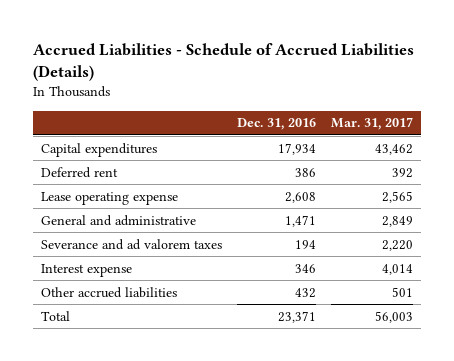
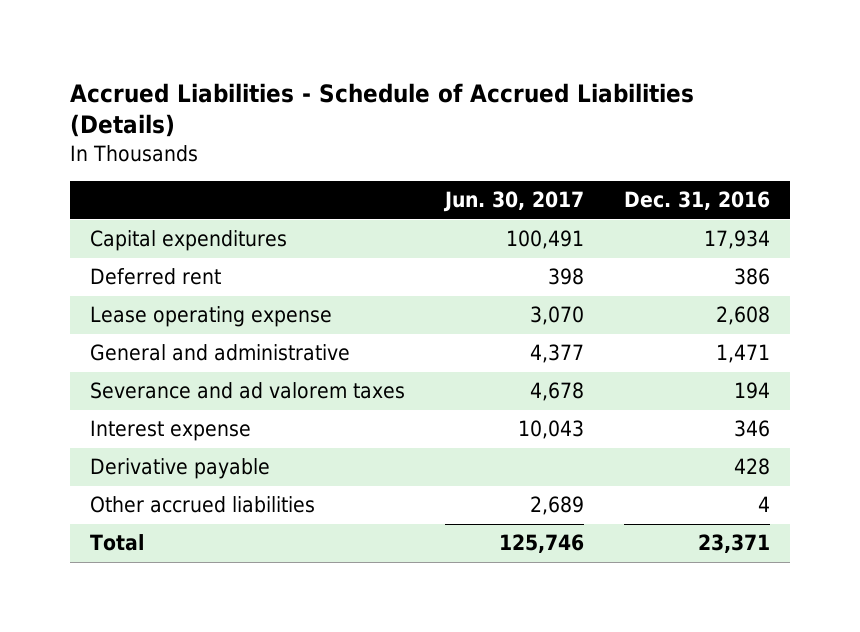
[331,117,414,131] Mar. 31, 2017 -> none
none -> [443,191,585,213] Jun. 30, 2017
none -> [90,458,271,480] Derivative payable
[295,287,317,298] 432 -> [757,496,770,513] 4

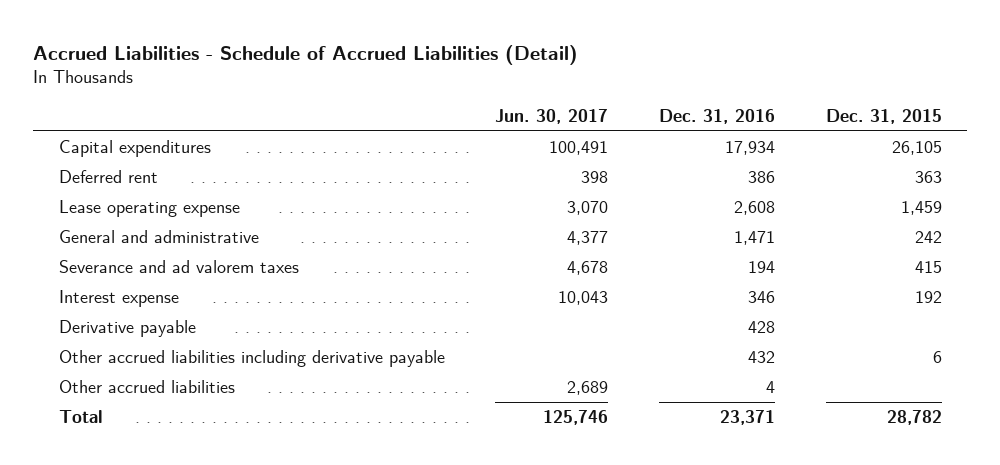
[70,82,695,138] Accrued Liabilities - Schedule of Accrued Liabilities (Details) -> [33,45,579,66] Accrued Liabilities - Schedule of Accrued Liabilities (Detail)
none -> [825,108,942,124] Dec. 31, 2015
none -> [58,350,445,368] Other accrued liabilities including derivative payable

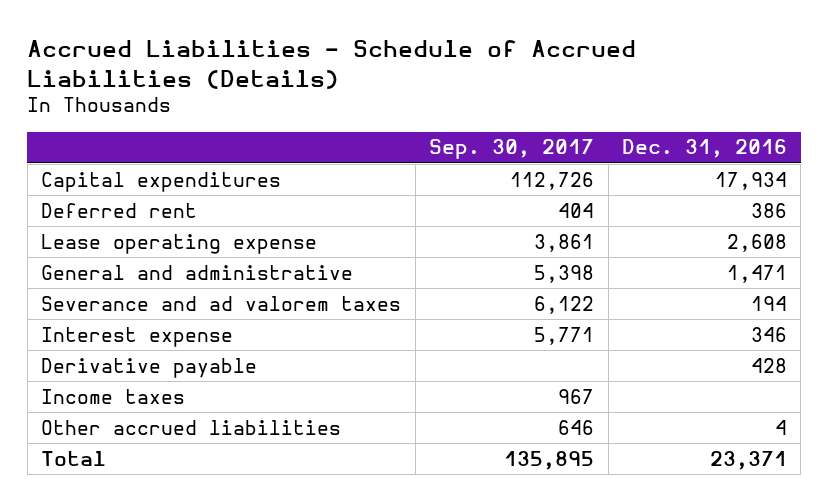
[33,45,579,66] Accrued Liabilities - Schedule of Accrued Liabilities (Detail) -> [27,39,637,89] Accrued Liabilities - Schedule of Accrued Liabilities (Details)
[495,108,609,124] Jun. 30, 2017 -> none
[825,108,942,124] Dec. 31, 2015 -> none
none -> [429,139,595,160] Sep. 30, 2017
[58,350,445,368] Other accrued liabilities including derivative payable -> none
none -> [41,388,186,404] Income taxes

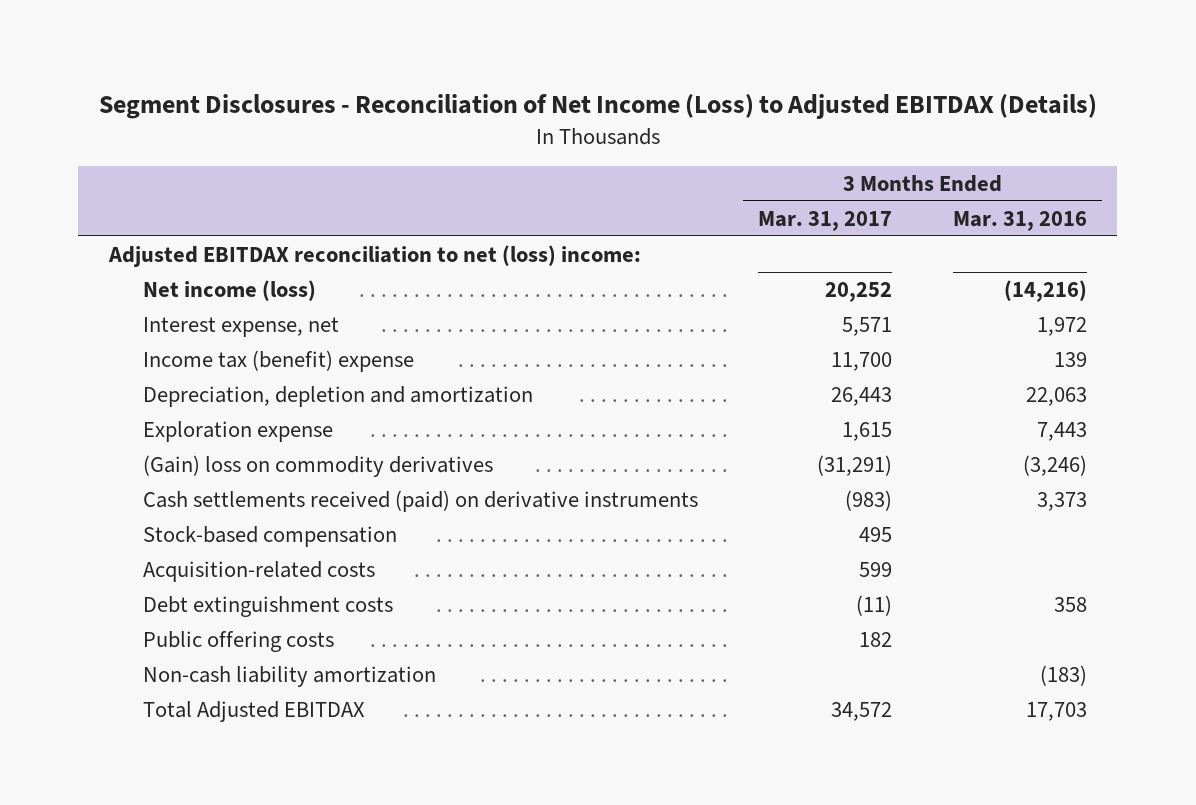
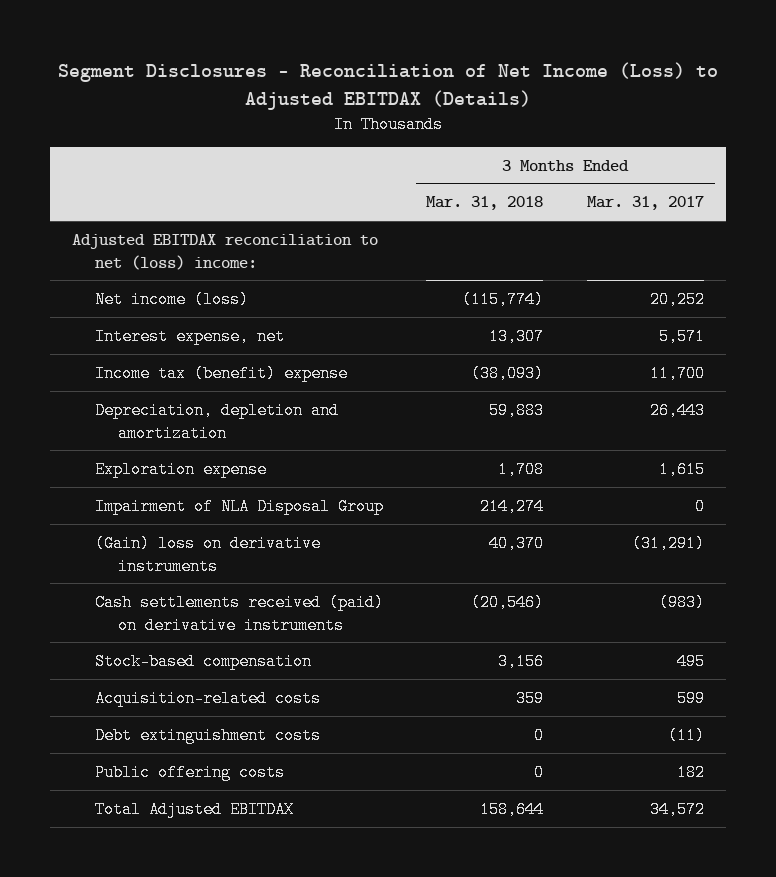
[953,210,1088,231] Mar. 31, 2016 -> none
none -> [426,196,544,211] Mar. 31, 2018
none -> [94,497,384,515] Impairment of NLA Disposal Group
[142,454,493,477] (Gain) loss on commodity derivatives -> [94,534,321,575] (Gain) loss on derivative instruments
[142,665,436,687] Non-cash liability amortization -> none

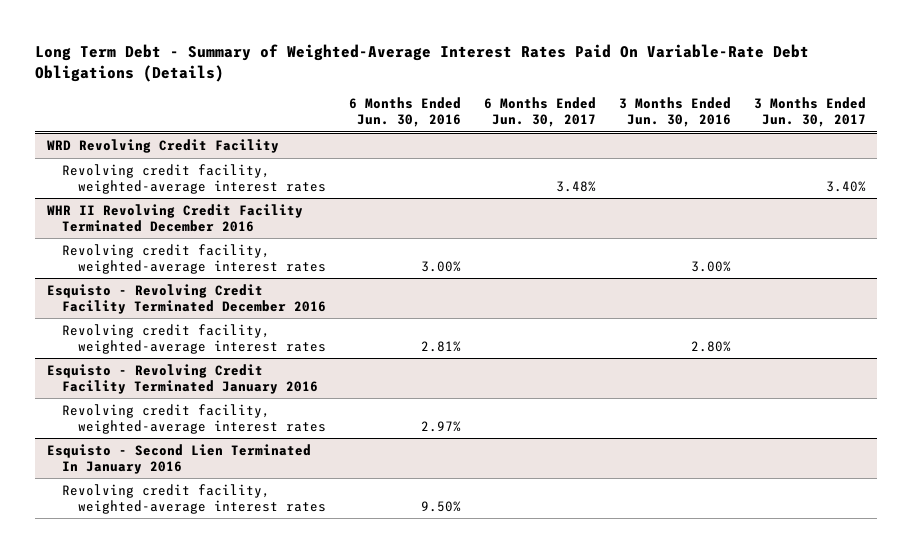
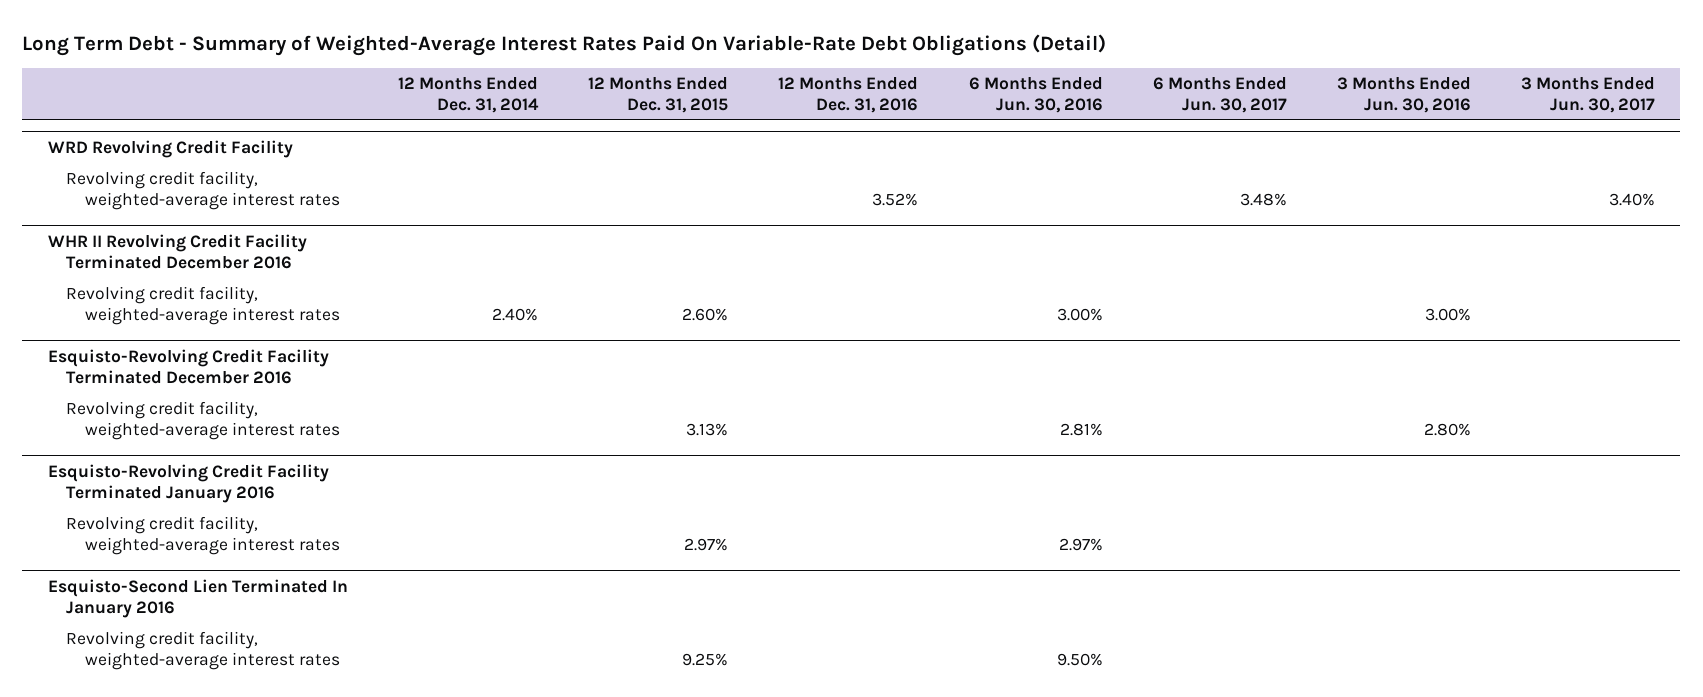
[35,43,810,82] Long Term Debt - Summary of Weighted-Average Interest Rates Paid On Variable-Rate Debt Obligations (Details) -> [22,33,1107,56] Long Term Debt - Summary of Weighted-Average Interest Rates Paid On Variable-Rate Debt Obligations (Detail)
none -> [397,76,539,113] 12 Months Ended Dec. 31, 2014
none -> [588,76,729,113] 12 Months Ended Dec. 31, 2015
none -> [778,76,919,113] 12 Months Ended Dec. 31, 2016
[46,284,327,314] Esquisto - Revolving Credit Facility Terminated December 2016 -> [47,348,329,384] Esquisto-Revolving Credit Facility Terminated December 2016
[46,364,319,394] Esquisto - Revolving Credit Facility Terminated January 2016 -> [47,463,329,503] Esquisto-Revolving Credit Facility Terminated January 2016
[46,444,311,474] Esquisto - Second Lien Terminated In January 2016 -> [47,578,348,618] Esquisto-Second Lien Terminated In January 2016

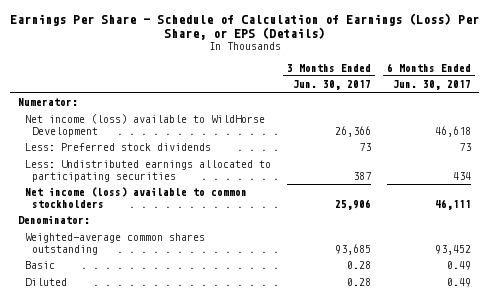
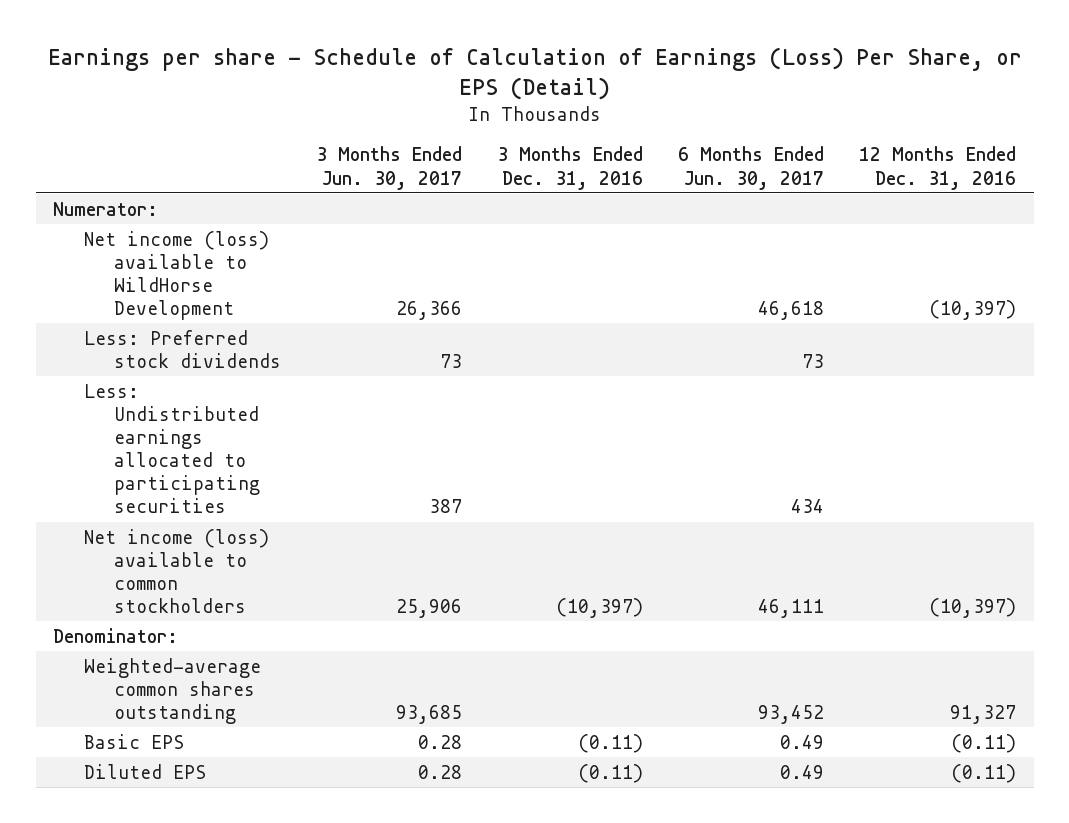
[9,12,479,40] Earnings Per Share - Schedule of Calculation of Earnings (Loss) Per Share, or EPS (Details) -> [47,47,1022,100] Earnings per share - Schedule of Calculation of Earnings (Loss) Per Share, or EPS (Detail)
none -> [497,146,644,190] 3 Months Ended Dec. 31, 2016
none -> [859,146,1017,190] 12 Months Ended Dec. 31, 2016
[25,261,56,270] Basic -> [83,733,184,749] Basic EPS
[25,278,68,287] Diluted -> [83,763,206,779] Diluted EPS

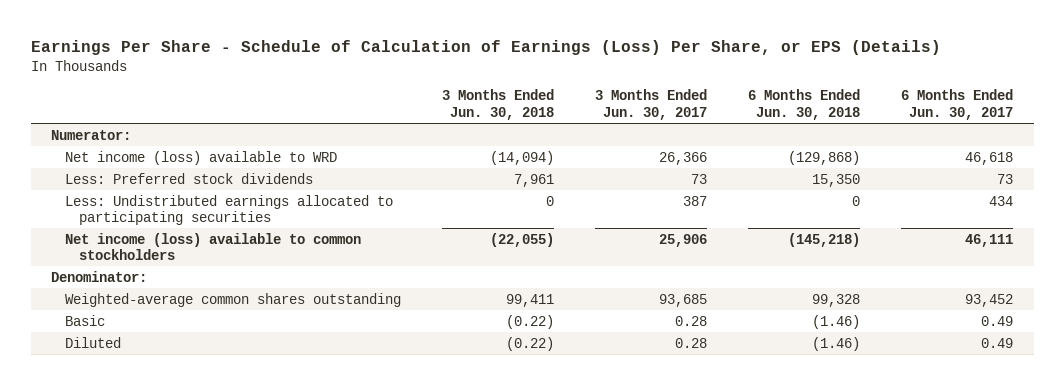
[47,47,1022,100] Earnings per share - Schedule of Calculation of Earnings (Loss) Per Share, or EPS (Detail) -> [30,40,941,56] Earnings Per Share - Schedule of Calculation of Earnings (Loss) Per Share, or EPS (Details)
[497,146,644,190] 3 Months Ended Dec. 31, 2016 -> none
[859,146,1017,190] 12 Months Ended Dec. 31, 2016 -> none
none -> [442,89,555,120] 3 Months Ended Jun. 30, 2018
none -> [748,89,861,120] 6 Months Ended Jun. 30, 2018
[83,230,269,321] Net income (loss) available to WildHorse Development -> [65,150,338,165] Net income (loss) available to WRD
[83,733,184,749] Basic EPS -> [65,314,106,326] Basic
[83,763,206,779] Diluted EPS -> [65,336,122,348] Diluted

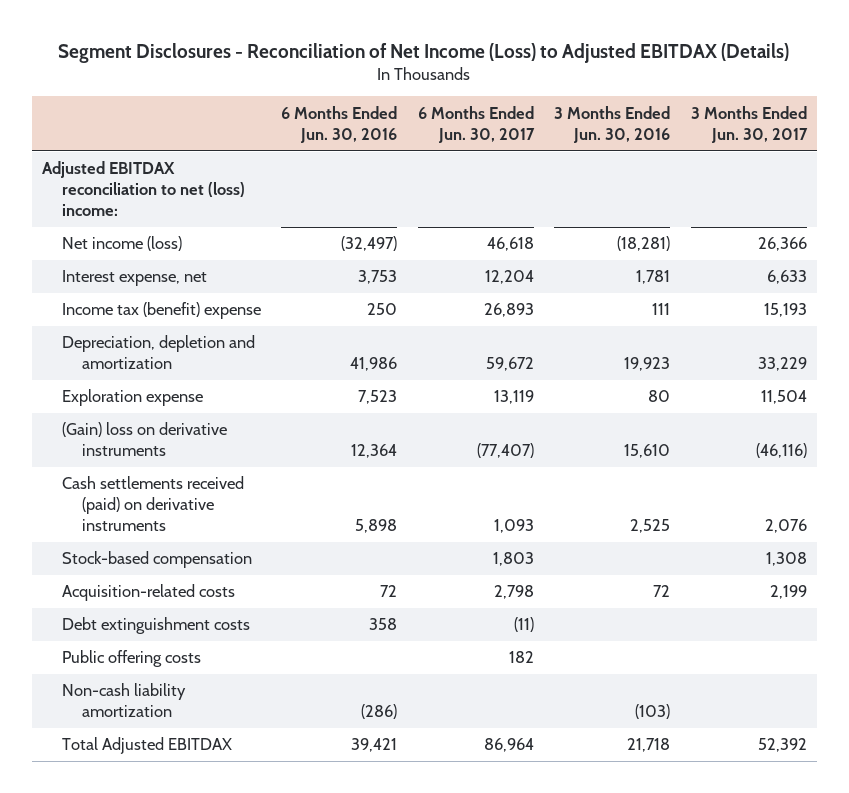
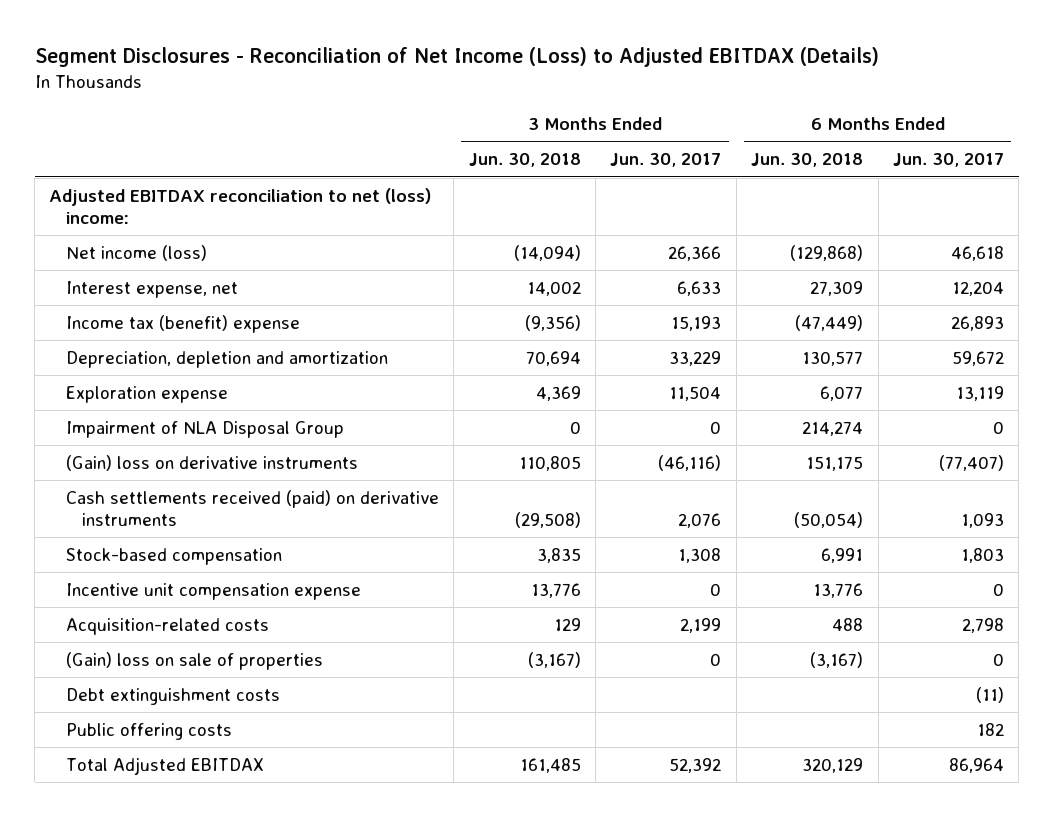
[281,105,398,143] 6 Months Ended Jun. 30, 2016 -> none
[554,105,671,143] 3 Months Ended Jun. 30, 2016 -> none
none -> [468,153,581,168] Jun. 30, 2018
none -> [751,153,864,168] Jun. 30, 2018
none -> [65,420,344,438] Impairment of NLA Disposal Group
none -> [65,582,361,600] Incentive unit compensation expense
none -> [65,651,323,670] (Gain) loss on sale of properties
[61,683,186,718] Non-cash liability amortization -> none

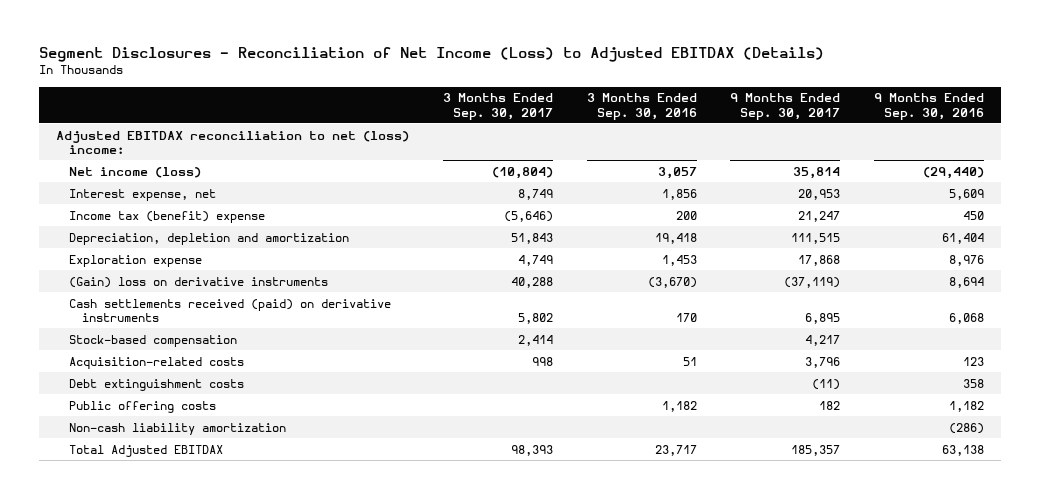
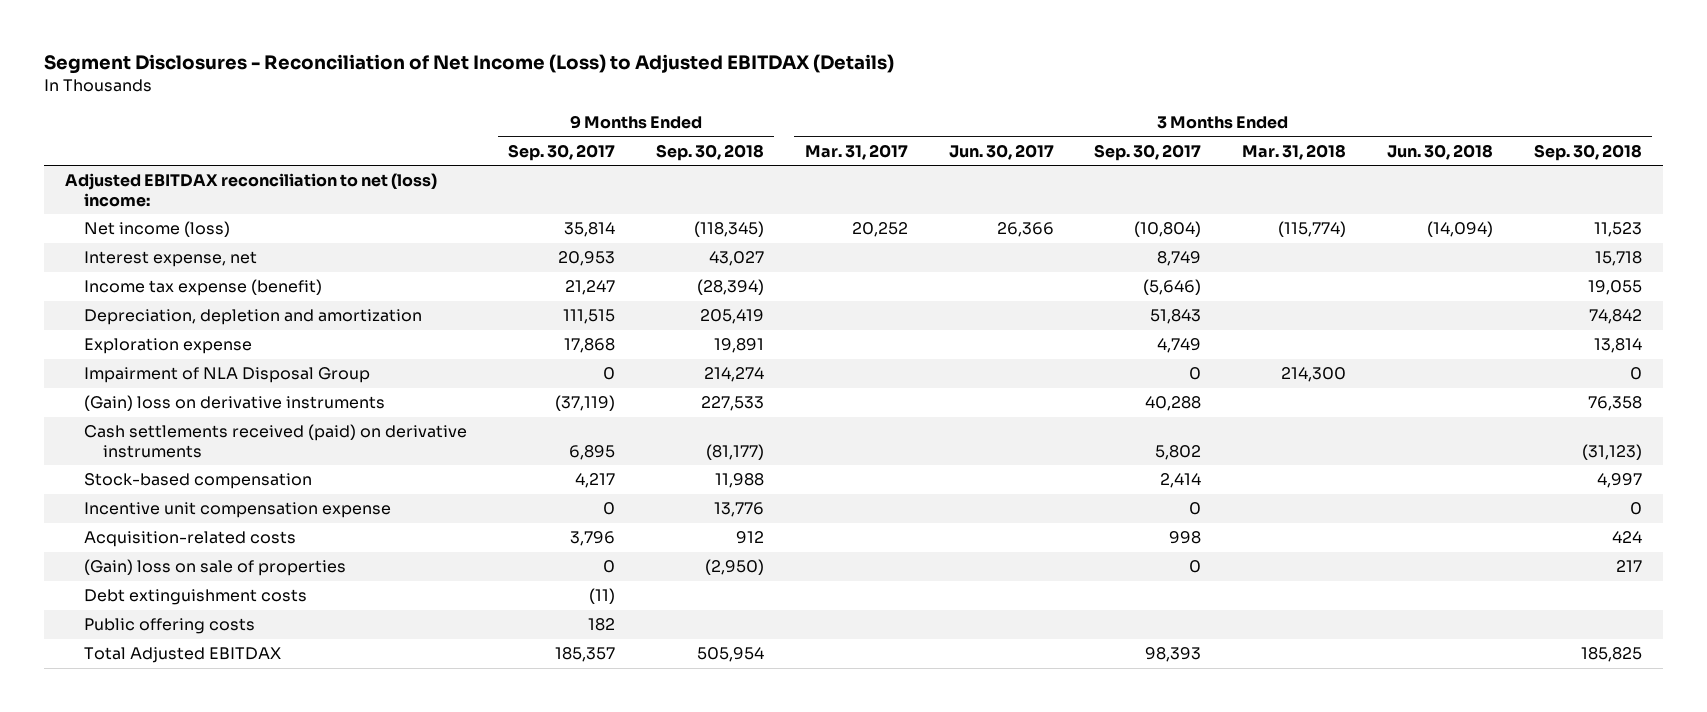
[586,93,697,120] 3 Months Ended Sep. 30, 2016 -> none
[874,93,985,120] 9 Months Ended Sep. 30, 2016 -> none
none -> [655,143,764,161] Sep. 30, 2018
none -> [804,143,908,160] Mar. 31, 2017
none -> [948,143,1054,160] Jun. 30, 2017
none -> [1242,143,1347,160] Mar. 31, 2018
none -> [1387,143,1494,160] Jun. 30, 2018
none -> [1534,143,1643,161] Sep. 30, 2018
[69,210,266,223] Income tax (benefit) expense -> [83,279,322,297] Income tax expense (benefit)
none -> [83,367,370,384] Impairment of NLA Disposal Group
none -> [83,502,391,519] Incentive unit compensation expense
none -> [83,559,346,577] (Gain) loss on sale of properties
[69,422,287,435] Non-cash liability amortization -> none

